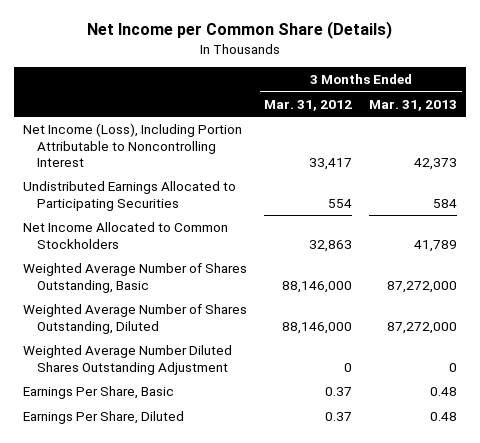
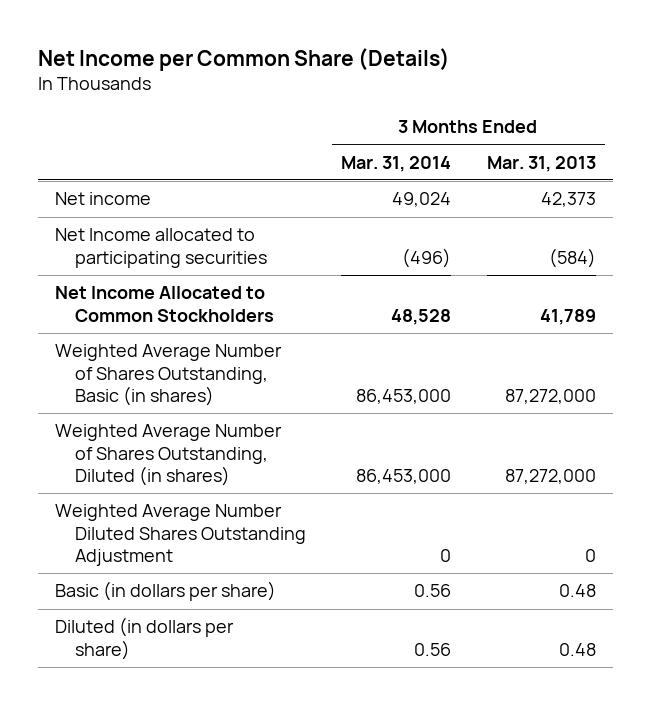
[263,99,352,111] Mar. 31, 2012 -> none
none -> [341,155,452,172] Mar. 31, 2014
[22,123,242,167] Net Income (Loss), Including Portion Attributable to Noncontrolling Interest -> [55,192,152,206] Net income
[22,181,236,211] Undistributed Earnings Allocated to Participating Securities -> [55,228,267,268] Net Income allocated to participating securities
[433,198,458,208] 584 -> [548,247,596,268] (584)
[22,263,247,293] Weighted Average Number of Shares Outstanding, Basic -> [55,344,283,406] Weighted Average Number of Shares Outstanding, Basic (in shares)
[22,304,247,334] Weighted Average Number of Shares Outstanding, Diluted -> [55,424,283,486] Weighted Average Number of Shares Outstanding, Diluted (in shares)
[22,386,174,400] Earnings Per Share, Basic -> [55,581,277,602] Basic (in dollars per share)
[22,411,184,425] Earnings Per Share, Diluted -> [55,617,235,660] Diluted (in dollars per share)

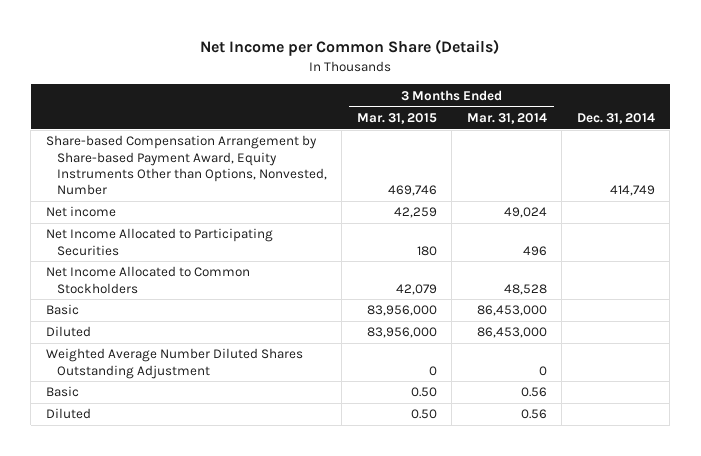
[486,155,596,172] Mar. 31, 2013 -> none
none -> [356,112,437,124] Mar. 31, 2015
none -> [576,112,655,124] Dec. 31, 2014
none -> [45,135,327,195] Share-based Compensation Arrangement by Share-based Payment Award, Equity Instruments Other than Options, Nonvested, Number
[55,228,267,268] Net Income allocated to participating securities -> [45,228,273,256] Net Income Allocated to Participating Securities
[402,247,452,268] (496) -> [522,245,547,256] 496
[55,344,283,406] Weighted Average Number of Shares Outstanding, Basic (in shares) -> [45,304,79,316] Basic
[55,424,283,486] Weighted Average Number of Shares Outstanding, Diluted (in shares) -> [45,326,91,338] Diluted
[55,581,277,602] Basic (in dollars per share) -> [45,386,79,398] Basic
[55,617,235,660] Diluted (in dollars per share) -> [45,408,91,420] Diluted

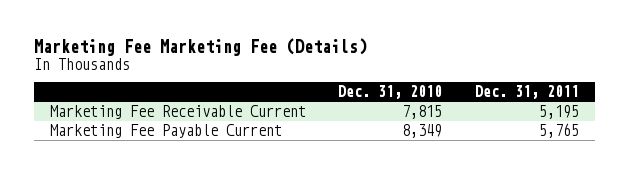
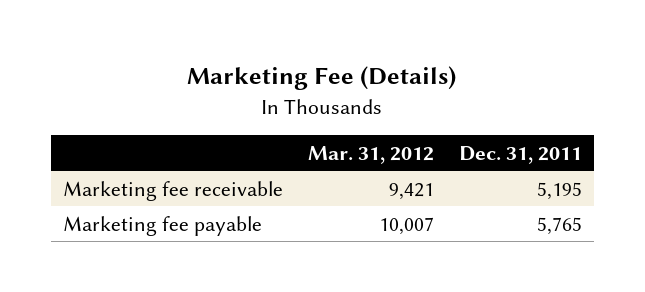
[33,37,367,56] Marketing Fee Marketing Fee (Details) -> [187,66,457,91] Marketing Fee (Details)
[338,85,443,100] Dec. 31, 2010 -> none
none -> [307,145,434,164] Mar. 31, 2012
[50,105,307,120] Marketing Fee Receivable Current -> [63,180,284,201] Marketing fee receivable
[50,124,283,139] Marketing Fee Payable Current -> [63,215,263,236] Marketing fee payable

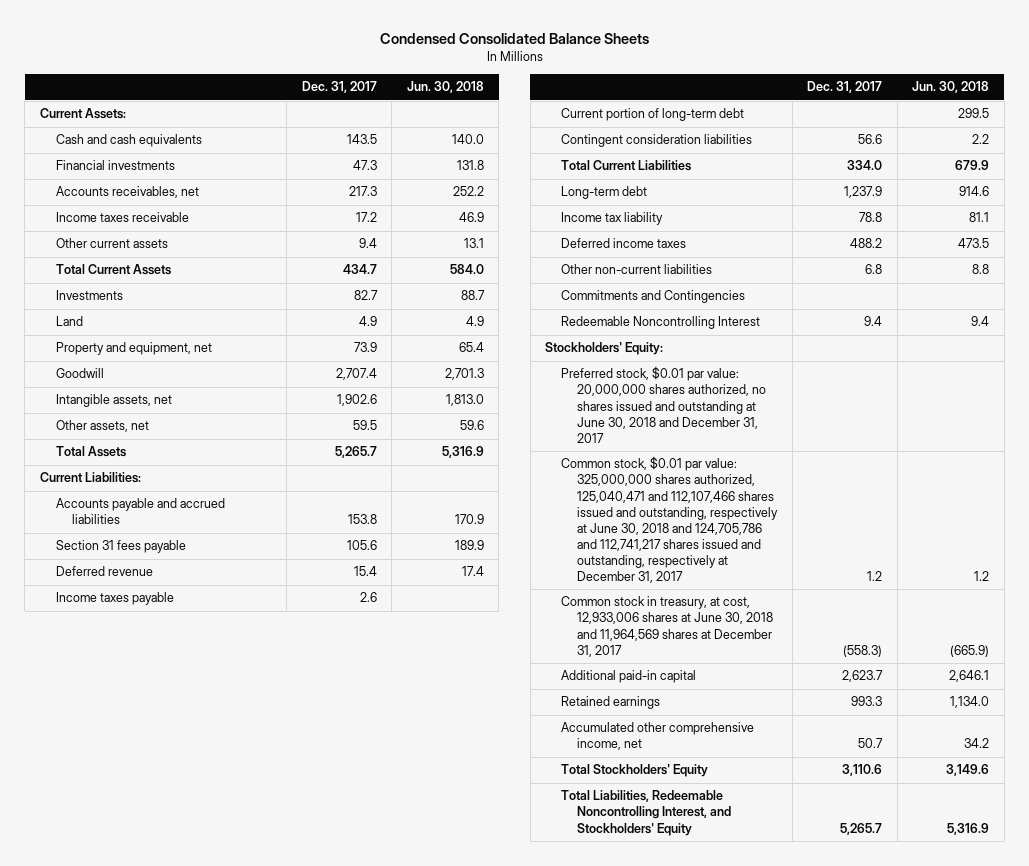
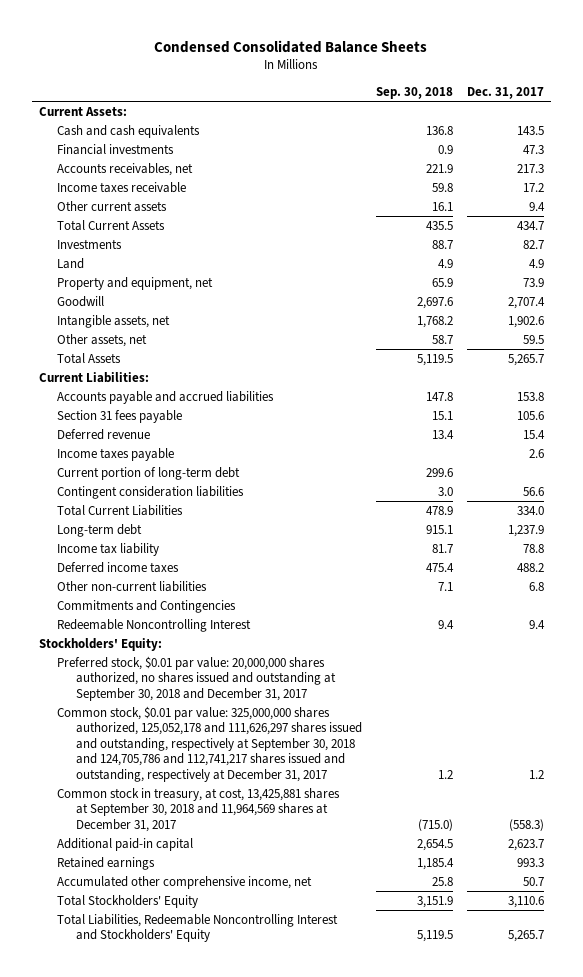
[406,81,484,94] Jun. 30, 2018 -> none
none -> [376,87,454,100] Sep. 30, 2018
[561,366,766,443] Preferred stock, $0.01 par value: 20,000,000 shares authorized, no shares issued and outstanding at June 30, 2018 and December 31, 2017 -> [57,655,337,701] Preferred stock, $0.01 par value: 20,000,000 shares authorized, no shares issued and outstanding at September 30, 2018 and December 31, 2017
[561,456,778,583] Common stock, $0.01 par value: 325,000,000 shares authorized, 125,040,471 and 112,107,466 shares issued and outstanding, respectively at June 30, 2018 and 124,705,786 and 112,741,217 shares issued and outstanding, respectively at December 31, 2017 -> [57,705,363,783] Common stock, $0.01 par value: 325,000,000 shares authorized, 125,052,178 and 111,626,297 shares issued and outstanding, respectively at September 30, 2018 and 124,705,786 and 112,741,217 shares issued and outstanding, respectively at December 31, 2017
[561,596,773,657] Common stock in treasury, at cost, 12,933,006 shares at June 30, 2018 and 11,964,569 shares at December 31, 2017 -> [57,787,341,832] Common stock in treasury, at cost, 13,425,881 shares at September 30, 2018 and 11,964,569 shares at December 31, 2017
[561,790,731,836] Total Liabilities, Redeemable Noncontrolling Interest, and Stockholders' Equity -> [57,913,339,943] Total Liabilities, Redeemable Noncontrolling Interest and Stockholders' Equity

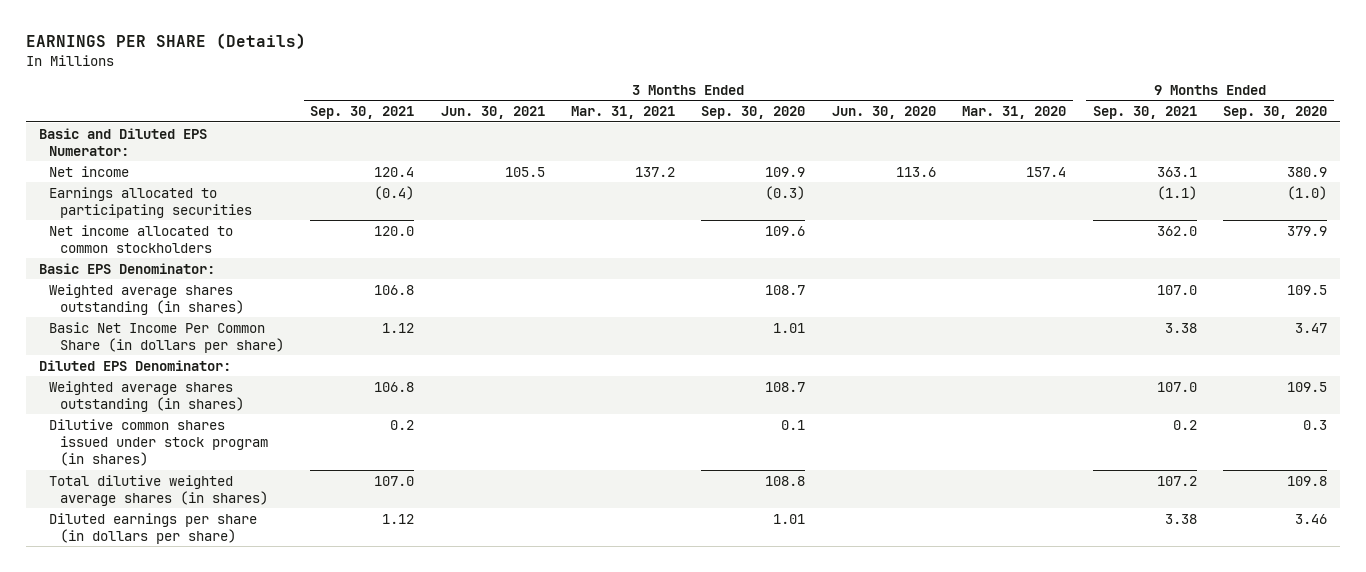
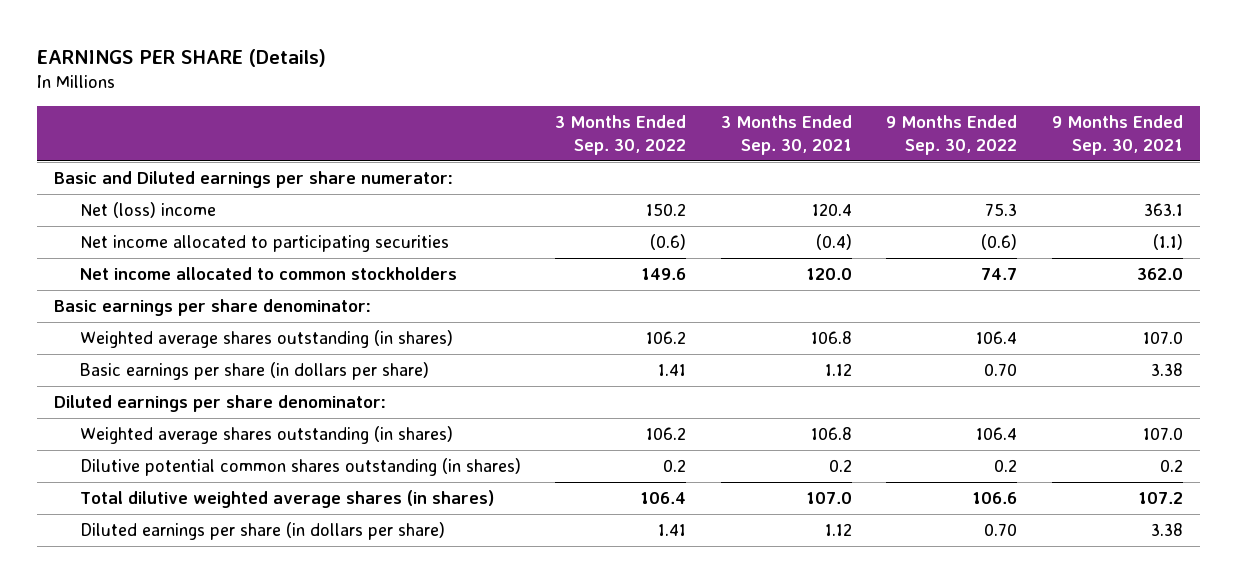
[440,106,545,120] Jun. 30, 2021 -> none
[571,106,676,120] Mar. 31, 2021 -> none
[701,106,806,120] Sep. 30, 2020 -> none
[831,106,936,120] Jun. 30, 2020 -> none
[962,106,1067,120] Mar. 31, 2020 -> none
[1223,106,1328,120] Sep. 30, 2020 -> none
none -> [555,115,687,155] 3 Months Ended Sep. 30, 2022
none -> [886,115,1018,155] 9 Months Ended Sep. 30, 2022
[38,127,207,156] Basic and Diluted EPS Numerator: -> [53,171,453,189] Basic and Diluted earnings per share numerator:
[49,165,130,177] Net income -> [79,202,216,219] Net (loss) income
[49,186,252,218] Earnings allocated to participating securities -> [79,235,449,253] Net income allocated to participating securities
[38,262,215,274] Basic EPS Denominator: -> [53,299,371,317] Basic earnings per share denominator:
[49,321,284,353] Basic Net Income Per Common Share (in dollars per share) -> [79,362,429,381] Basic earnings per share (in dollars per share)
[38,359,231,371] Diluted EPS Denominator: -> [53,395,386,413] Diluted earnings per share denominator:
[49,418,268,467] Dilutive common shares issued under stock program (in shares) -> [79,458,521,477] Dilutive potential common shares outstanding (in shares)

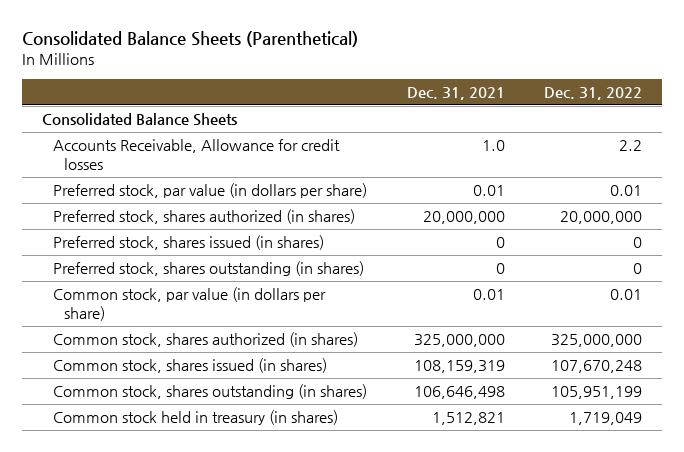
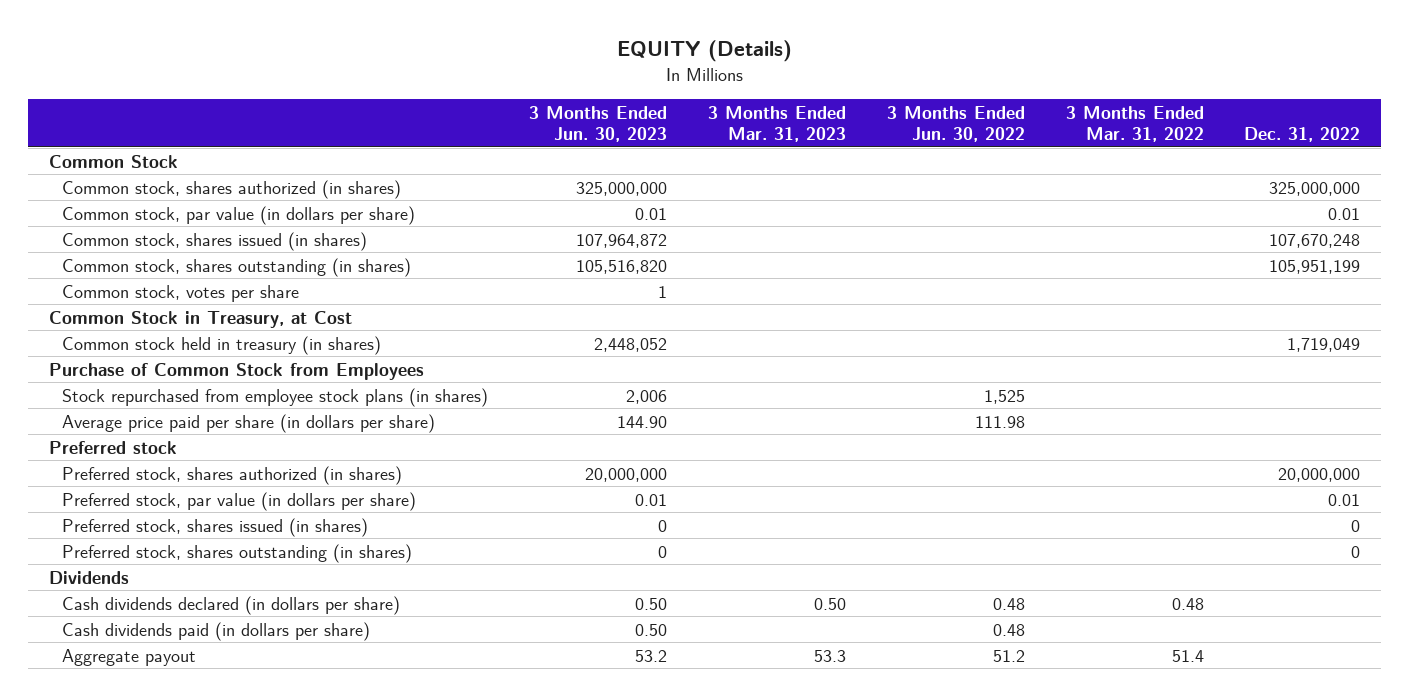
[21,31,358,48] Consolidated Balance Sheets (Parenthetical) -> [616,40,792,63] EQUITY (Details)
[406,86,505,100] Dec. 31, 2021 -> none
none -> [529,105,668,143] 3 Months Ended Jun. 30, 2023
none -> [707,105,846,143] 3 Months Ended Mar. 31, 2023
none -> [886,105,1025,143] 3 Months Ended Jun. 30, 2022
none -> [1065,105,1204,143] 3 Months Ended Mar. 31, 2022
[41,113,237,127] Consolidated Balance Sheets -> none
[52,139,340,170] Accounts Receivable, Allowance for credit losses -> none
none -> [48,154,178,168] Common Stock
[52,287,326,321] Common stock, par value (in dollars per share) -> [62,205,416,225] Common stock, par value (in dollars per share)
none -> [62,284,300,302] Common stock, votes per share
none -> [48,310,352,328] Common Stock in Treasury, at Cost
none -> [48,362,424,380] Purchase of Common Stock from Employees
none -> [62,387,489,407] Stock repurchased from employee stock plans (in shares)
none -> [62,413,436,433] Average price paid per share (in dollars per share)
none -> [48,440,177,454] Preferred stock
[52,209,355,225] Preferred stock, shares authorized (in shares) -> [62,465,403,485] Preferred stock, shares authorized (in shares)
[52,183,367,199] Preferred stock, par value (in dollars per share) -> [62,491,417,511] Preferred stock, par value (in dollars per share)
[52,235,324,251] Preferred stock, shares issued (in shares) -> [62,517,369,537] Preferred stock, shares issued (in shares)
[52,261,364,277] Preferred stock, shares outstanding (in shares) -> [62,543,413,563] Preferred stock, shares outstanding (in shares)
none -> [48,570,129,584] Dividends
none -> [62,595,401,615] Cash dividends declared (in dollars per share)
none -> [62,621,371,641] Cash dividends paid (in dollars per share)
none -> [62,648,197,666] Aggregate payout

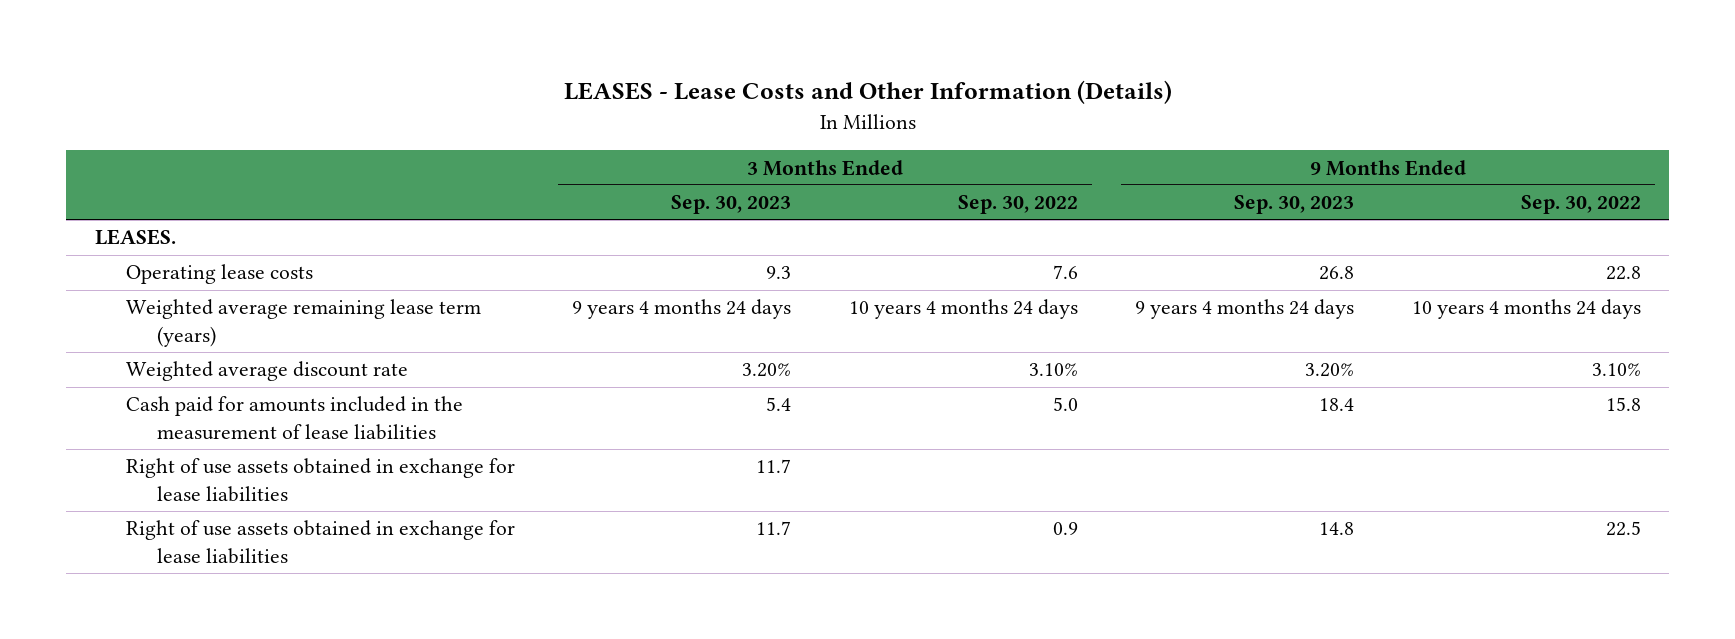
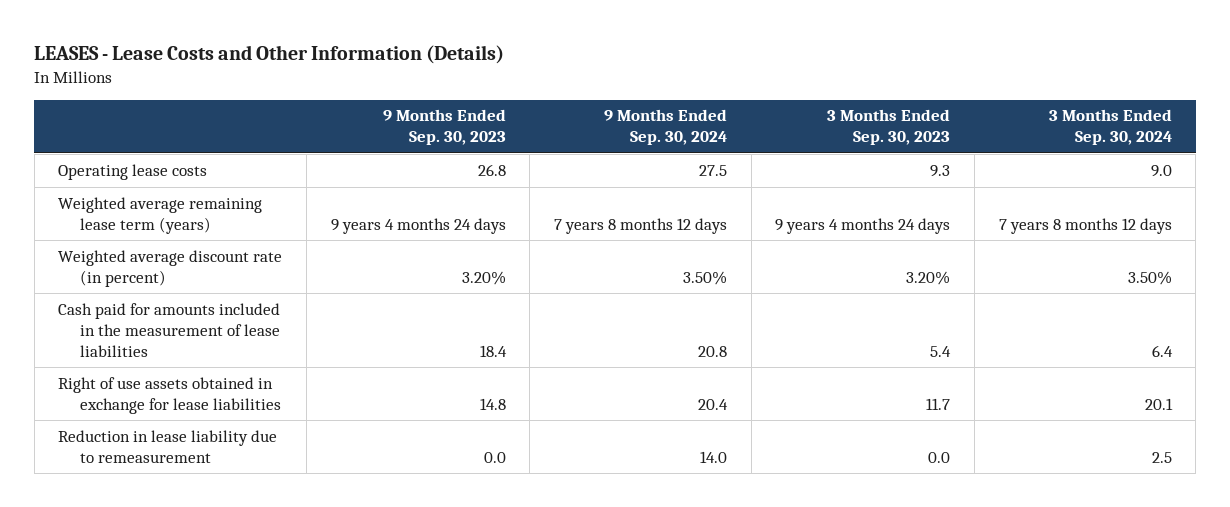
[957,195,1078,215] Sep. 30, 2022 -> none
[1520,195,1641,215] Sep. 30, 2022 -> none
none -> [603,109,727,146] 9 Months Ended Sep. 30, 2024
none -> [1048,109,1172,146] 3 Months Ended Sep. 30, 2024
[94,229,176,246] LEASES. -> none
[125,361,408,382] Weighted average discount rate -> [58,249,283,287] Weighted average discount rate (in percent)
[125,458,515,502] Right of use assets obtained in exchange for lease liabilities -> none
none -> [58,429,278,463] Reduction in lease liability due to remeasurement

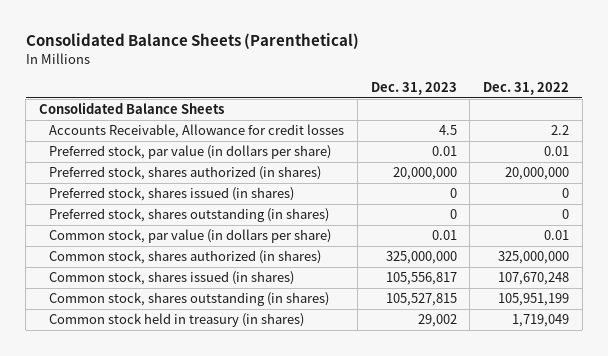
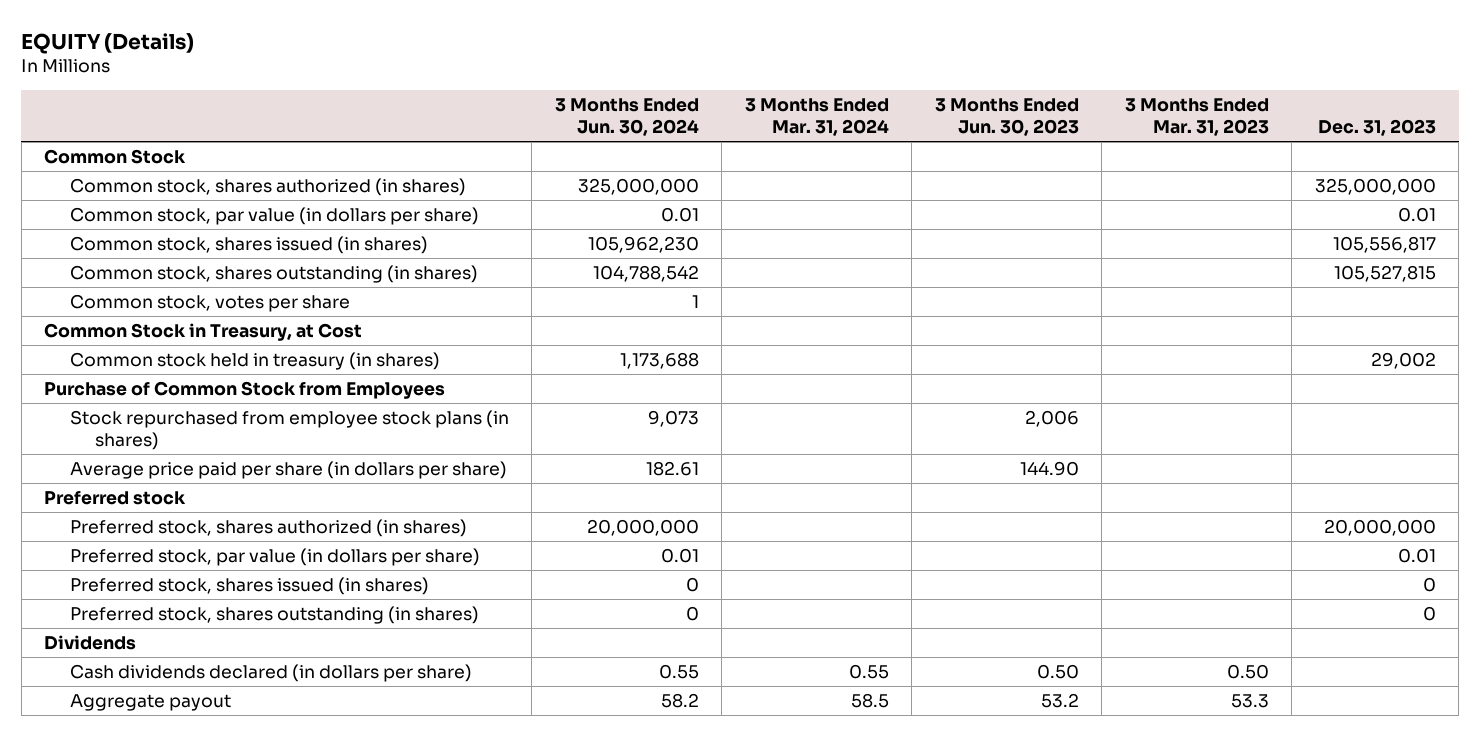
[25,32,359,49] Consolidated Balance Sheets (Parenthetical) -> [21,32,195,54] EQUITY (Details)
[482,82,569,96] Dec. 31, 2022 -> none
none -> [554,97,699,137] 3 Months Ended Jun. 30, 2024
none -> [744,97,889,137] 3 Months Ended Mar. 31, 2024
none -> [934,97,1079,137] 3 Months Ended Jun. 30, 2023
none -> [1124,97,1269,137] 3 Months Ended Mar. 31, 2023
[38,102,224,115] Consolidated Balance Sheets -> none
[49,124,345,139] Accounts Receivable, Allowance for credit losses -> none
none -> [44,148,187,164] Common Stock
[49,229,332,244] Common stock, par value (in dollars per share) -> [69,206,479,225] Common stock, par value (in dollars per share)
none -> [69,293,350,312] Common stock, votes per share
none -> [44,322,363,341] Common Stock in Treasury, at Cost
none -> [44,380,446,399] Purchase of Common Stock from Employees
none -> [69,409,509,451] Stock repurchased from employee stock plans (in shares)
none -> [69,460,507,479] Average price paid per share (in dollars per share)
none -> [44,490,187,505] Preferred stock
[49,166,322,181] Preferred stock, shares authorized (in shares) -> [69,518,467,537] Preferred stock, shares authorized (in shares)
[49,145,332,160] Preferred stock, par value (in dollars per share) -> [69,547,480,566] Preferred stock, par value (in dollars per share)
[49,187,295,202] Preferred stock, shares issued (in shares) -> [69,576,429,595] Preferred stock, shares issued (in shares)
[49,208,330,223] Preferred stock, shares outstanding (in shares) -> [69,605,479,624] Preferred stock, shares outstanding (in shares)
none -> [44,634,137,650] Dividends
none -> [69,663,472,682] Cash dividends declared (in dollars per share)
none -> [69,693,231,711] Aggregate payout

